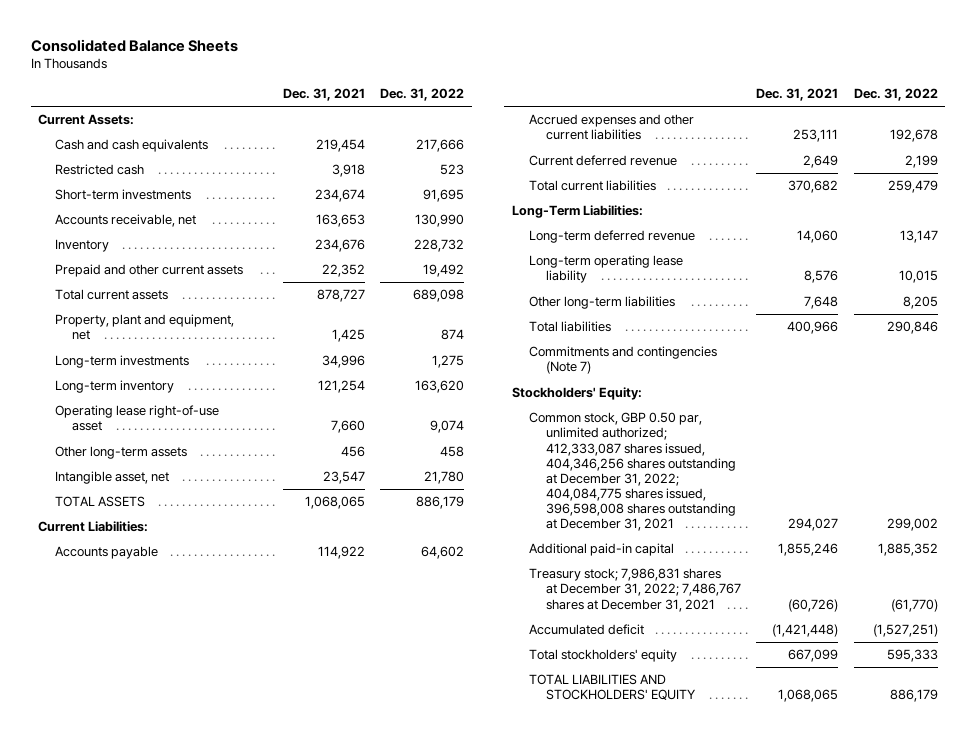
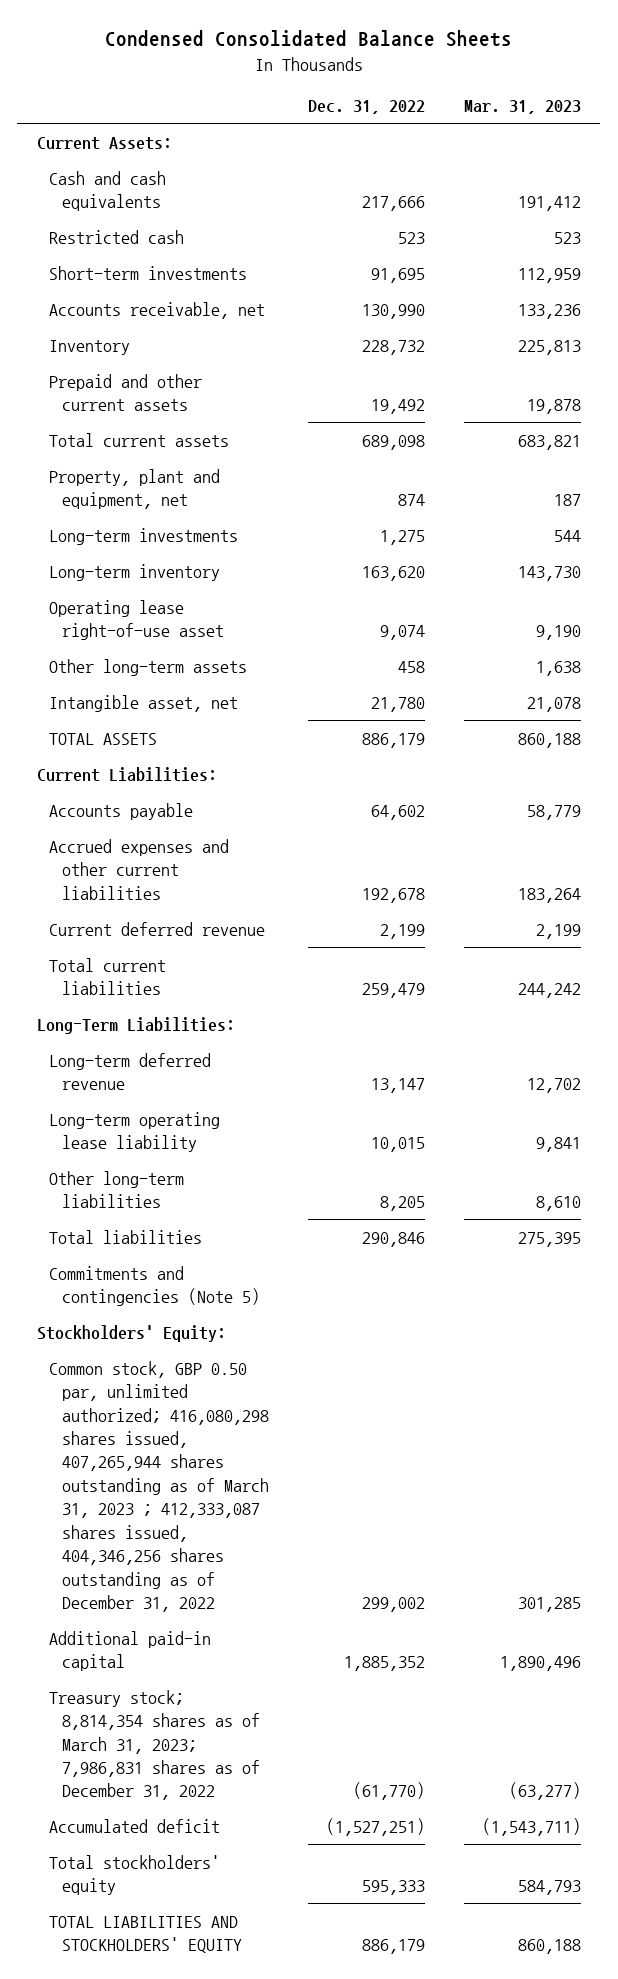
[30,38,238,52] Consolidated Balance Sheets -> [104,30,512,48] Condensed Consolidated Balance Sheets
[282,88,365,102] Dec. 31, 2021 -> none
none -> [463,100,581,115] Mar. 31, 2023
[528,346,717,375] Commitments and contingencies (Note 7) -> [49,1265,261,1307] Commitments and contingencies (Note 5)
[528,412,736,532] Common stock, GBP 0.50 par, unlimited authorized; 412,333,087 shares issued, 404,346,256 shares outstanding at December 31, 2022; 404,084,775 shares issued, 396,598,008 shares outstanding at December 31, 2021 -> [49,1360,270,1613] Common stock, GBP 0.50 par, unlimited authorized; 416,080,298 shares issued, 407,265,944 shares outstanding as of March 31, 2023 ; 412,333,087 shares issued, 404,346,256 shares outstanding as of December 31, 2022
[528,568,741,612] Treasury stock; 7,986,831 shares at December 31, 2022; 7,486,767 shares at December 31, 2021 -> [49,1689,261,1801] Treasury stock; 8,814,354 shares as of March 31, 2023; 7,986,831 shares as of December 31, 2022

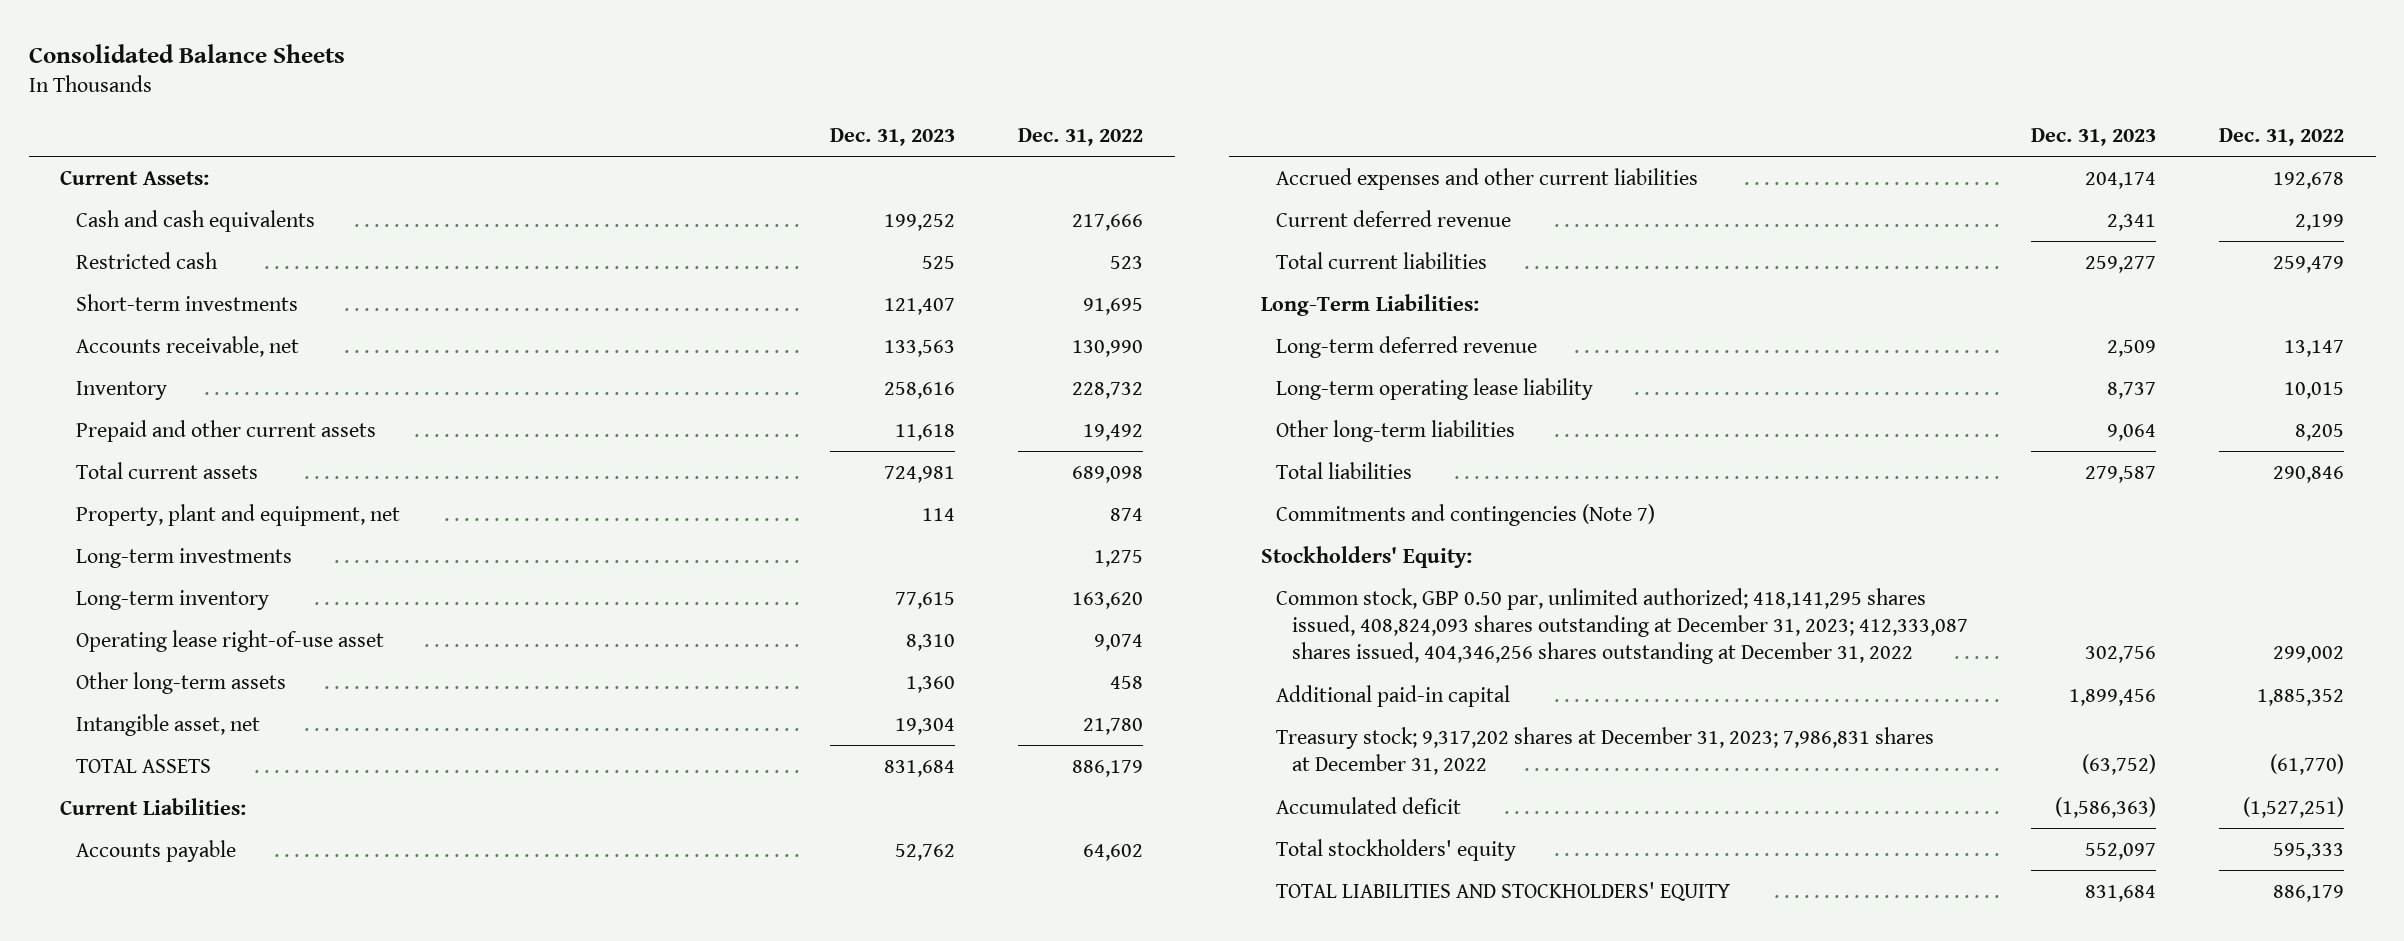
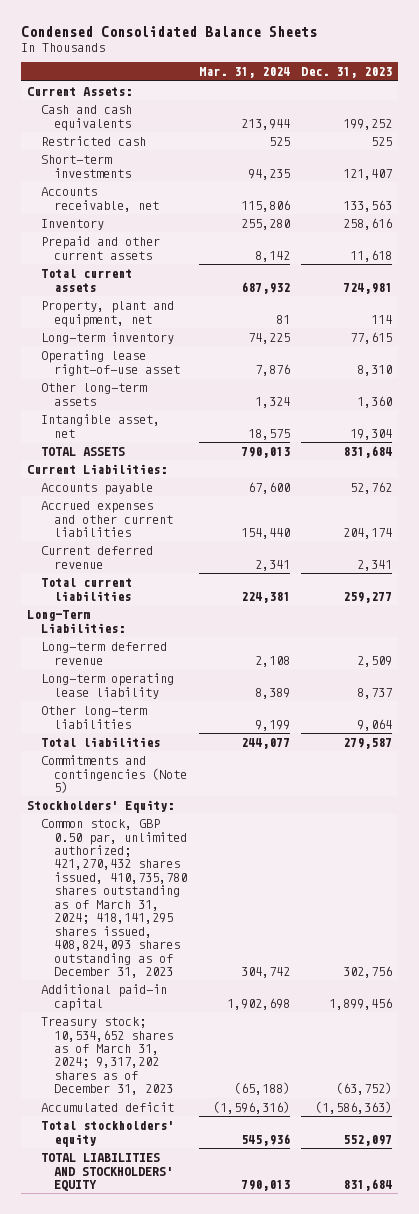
[28,43,345,63] Consolidated Balance Sheets -> [21,26,318,38] Condensed Consolidated Balance Sheets
[1018,127,1144,146] Dec. 31, 2022 -> none
none -> [198,67,290,79] Mar. 31, 2024
[75,548,292,569] Long-term investments -> none
[1276,504,1656,527] Commitments and contingencies (Note 7) -> [40,755,188,793] Commitments and contingencies (Note 5)
[1276,588,1968,665] Common stock, GBP 0.50 par, unlimited authorized; 418,141,295 shares issued, 408,824,093 shares outstanding at December 31, 2023; 412,333,087 shares issued, 404,346,256 shares outstanding at December 31, 2022 -> [40,819,188,978] Common stock, GBP 0.50 par, unlimited authorized; 421,270,432 shares issued, 410,735,780 shares outstanding as of March 31, 2024; 418,141,295 shares issued, 408,824,093 shares outstanding as of December 31, 2023
[1276,727,1935,776] Treasury stock; 9,317,202 shares at December 31, 2023; 7,986,831 shares at December 31, 2022 -> [40,1017,174,1096] Treasury stock; 10,534,652 shares as of March 31, 2024; 9,317,202 shares as of December 31, 2023

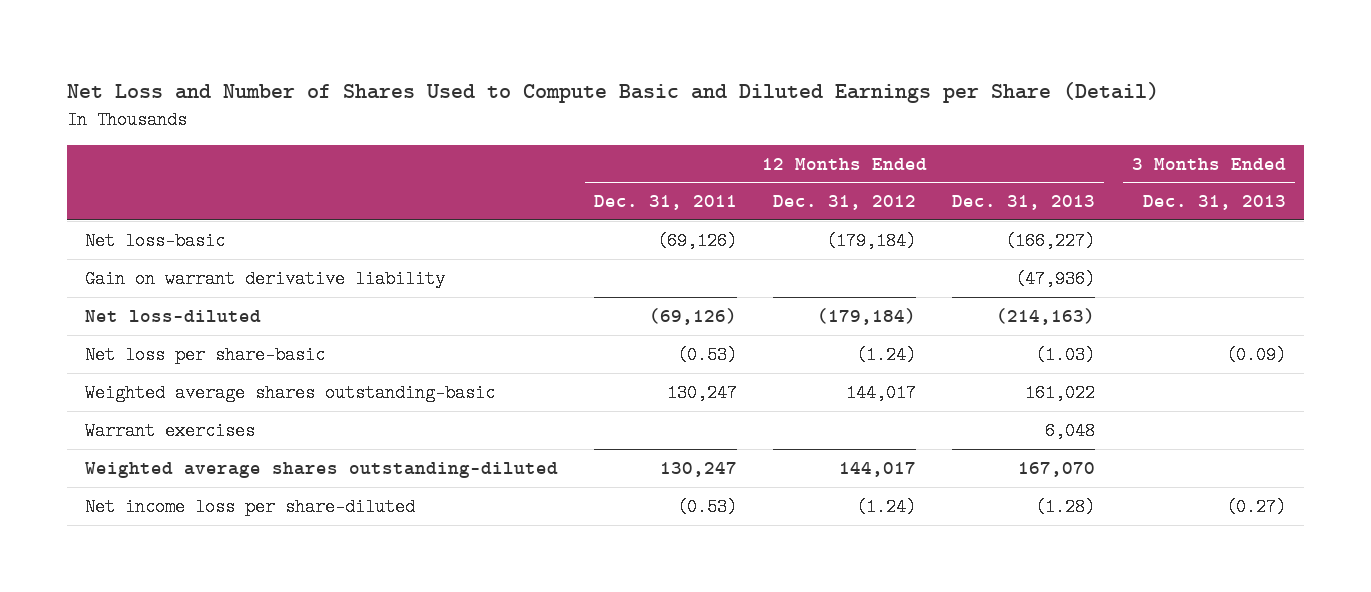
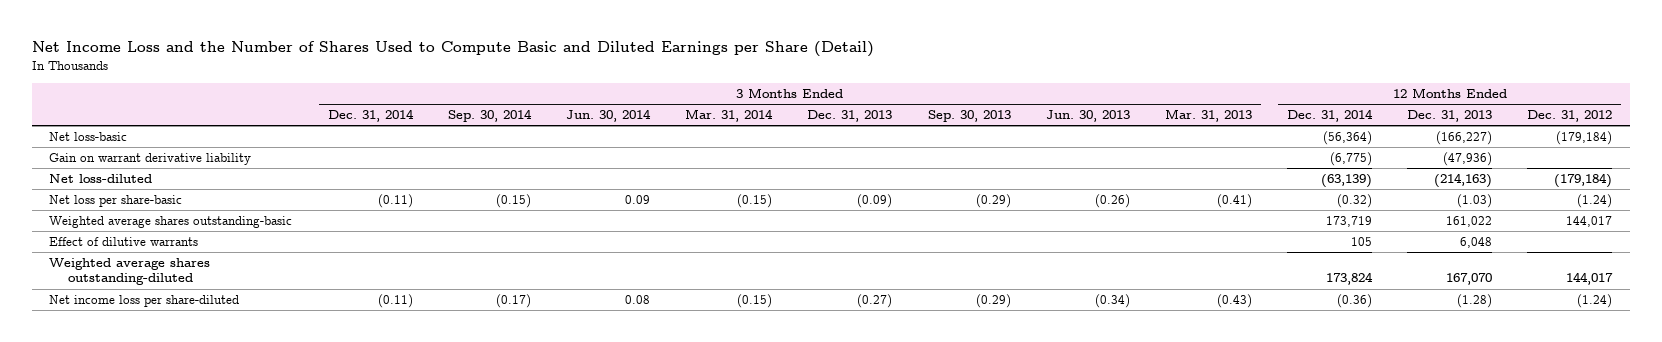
[67,82,1160,104] Net Loss and Number of Shares Used to Compute Basic and Diluted Earnings per Share (Detail) -> [31,41,874,58] Net Income Loss and the Number of Shares Used to Compute Basic and Diluted Earnings per Share (Detail)
[594,195,738,211] Dec. 31, 2011 -> none
none -> [327,109,414,123] Dec. 31, 2014
none -> [447,109,532,123] Sep. 30, 2014
none -> [565,109,651,123] Jun. 30, 2014
none -> [685,109,774,123] Mar. 31, 2014
none -> [927,110,1011,123] Sep. 30, 2013
none -> [1045,110,1130,123] Jun. 30, 2013
none -> [1164,109,1252,123] Mar. 31, 2013
none -> [1287,109,1374,123] Dec. 31, 2014
[85,421,256,440] Warrant exercises -> [49,237,199,247] Effect of dilutive warrants

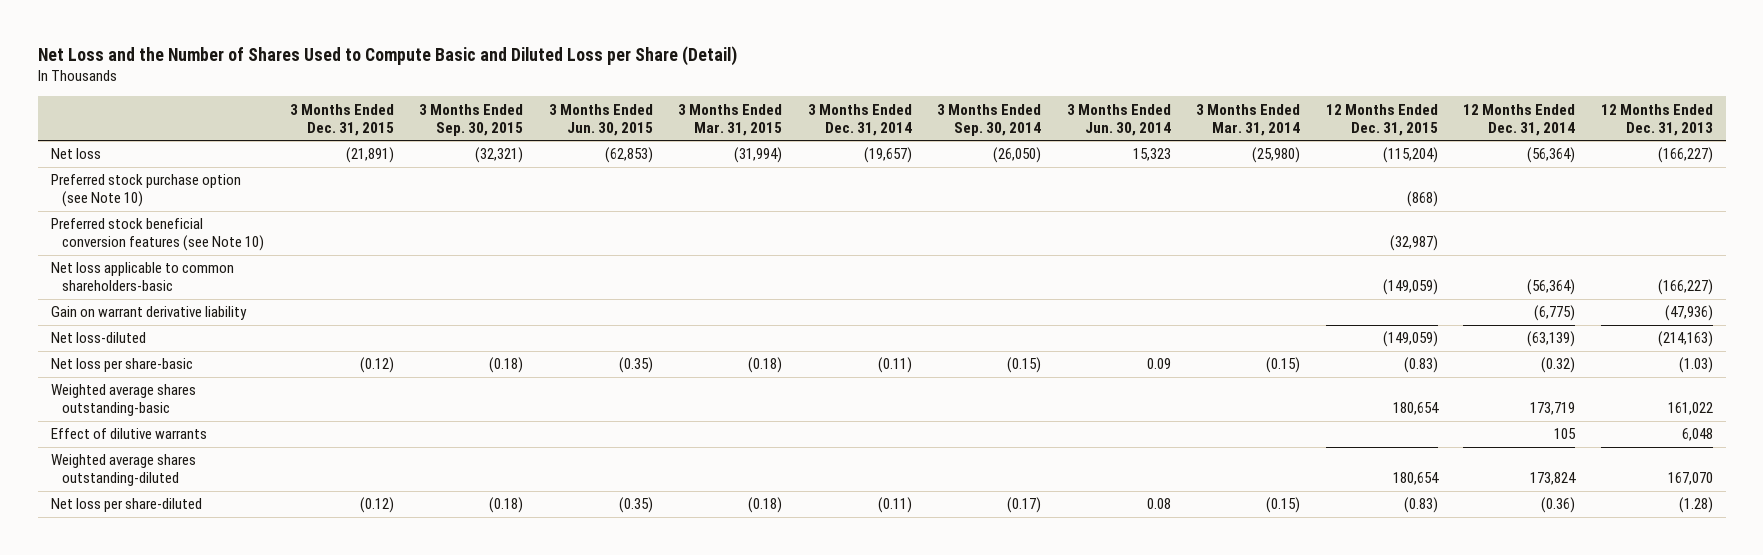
[31,41,874,58] Net Income Loss and the Number of Shares Used to Compute Basic and Diluted Earnings per Share (Detail) -> [37,46,737,67] Net Loss and the Number of Shares Used to Compute Basic and Diluted Loss per Share (Detail)
[807,110,893,123] Dec. 31, 2013 -> none
[927,110,1011,123] Sep. 30, 2013 -> none
[1045,110,1130,123] Jun. 30, 2013 -> none
[1164,109,1252,123] Mar. 31, 2013 -> none
[1527,110,1613,123] Dec. 31, 2012 -> none
none -> [289,103,394,136] 3 Months Ended Dec. 31, 2015
none -> [419,103,524,136] 3 Months Ended Sep. 30, 2015
none -> [548,103,653,136] 3 Months Ended Jun. 30, 2015
none -> [678,103,783,136] 3 Months Ended Mar. 31, 2015
none -> [1325,103,1438,136] 12 Months Ended Dec. 31, 2015
none -> [50,148,101,160] Net loss
none -> [50,174,241,208] Preferred stock purchase option (see Note 10)
none -> [50,218,265,252] Preferred stock beneficial conversion features (see Note 10)
[49,132,128,142] Net loss-basic -> [50,262,234,292] Net loss applicable to common shareholders-basic
[49,295,240,308] Net income loss per share-diluted -> [50,498,202,513] Net loss per share-diluted

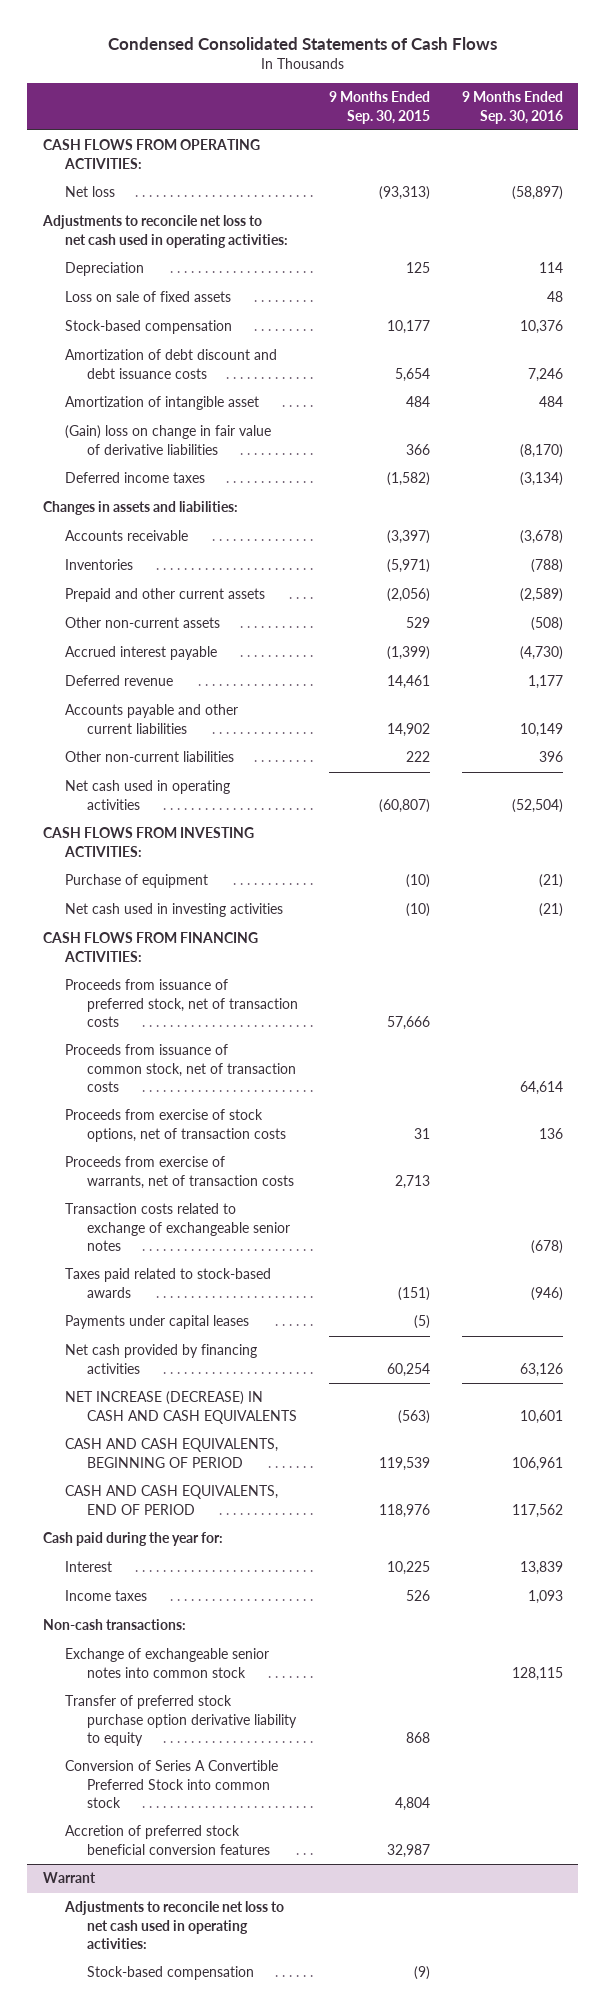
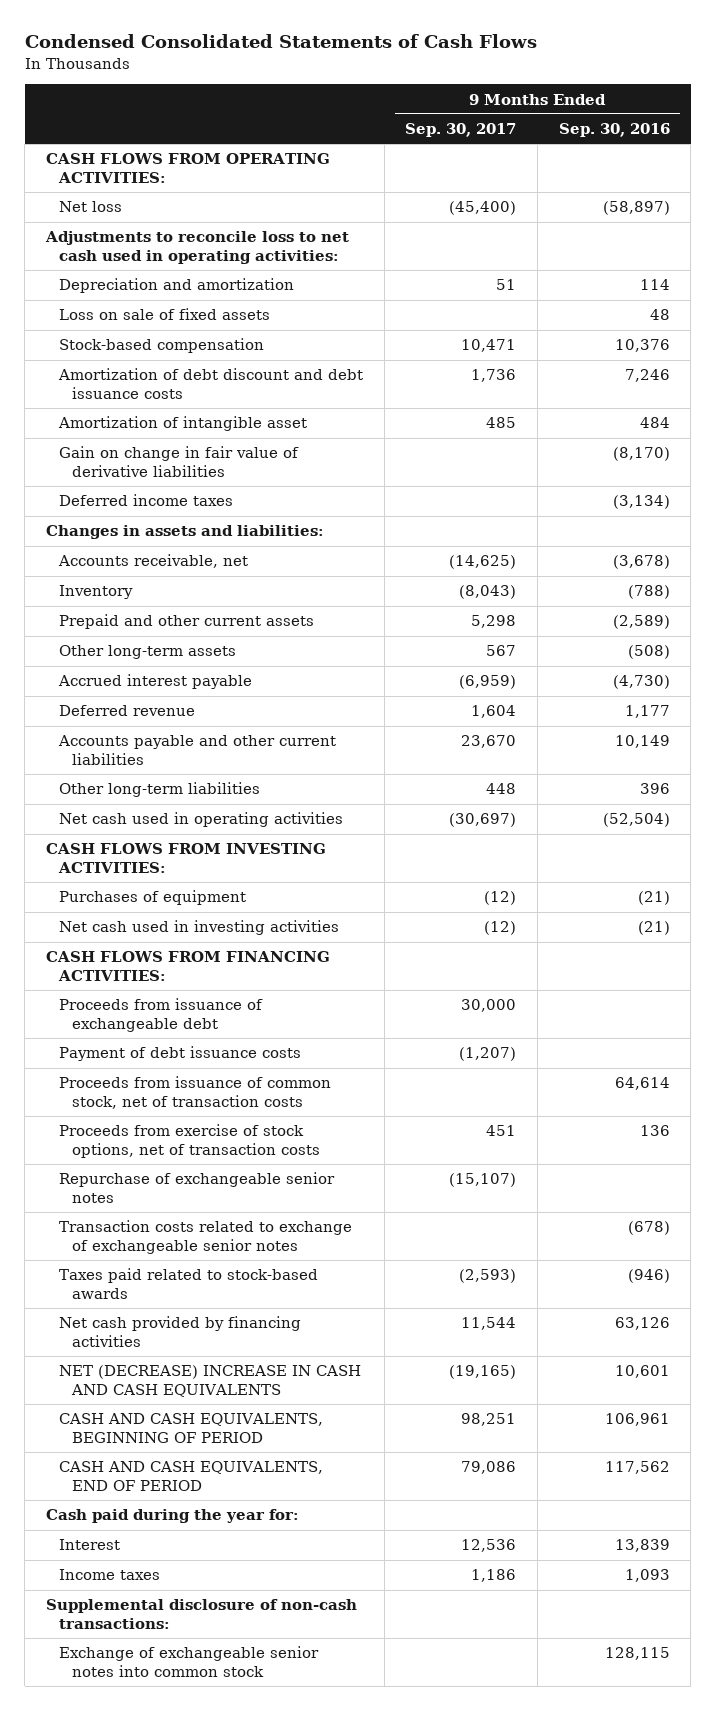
[329,91,431,124] 9 Months Ended Sep. 30, 2015 -> none
none -> [405,123,517,138] Sep. 30, 2017
[42,215,288,248] Adjustments to reconcile net loss to net cash used in operating activities: -> [44,231,349,264] Adjustments to reconcile loss to net cash used in operating activities:
[64,262,144,277] Depreciation -> [58,278,294,294] Depreciation and amortization
[64,425,271,455] (Gain) loss on change in fair value of derivative liabilities -> [58,446,299,477] Gain on change in fair value of derivative liabilities
[64,530,188,542] Accounts receivable -> [57,554,248,569] Accounts receivable, net
[64,559,133,571] Inventories -> [58,585,133,600] Inventory
[64,617,220,629] Other non-current assets -> [58,645,236,660] Other long-term assets
[64,751,234,763] Other non-current liabilities -> [58,782,260,798] Other long-term liabilities
[64,874,208,889] Purchase of equipment -> [58,890,246,906] Purchases of equipment
[64,979,298,1027] Proceeds from issuance of preferred stock, net of transaction costs -> none
none -> [58,998,263,1032] Proceeds from issuance of exchangeable debt
none -> [58,1046,301,1062] Payment of debt issuance costs
[64,1156,294,1189] Proceeds from exercise of warrants, net of transaction costs -> none
none -> [58,1172,335,1203] Repurchase of exchangeable senior notes
[64,1315,249,1330] Payments under capital leases -> none
[64,1391,297,1424] NET INCREASE (DECREASE) IN CASH AND CASH EQUIVALENTS -> [58,1365,361,1397] NET (DECREASE) INCREASE IN CASH AND CASH EQUIVALENTS
[43,1619,187,1631] Non-cash transactions: -> [45,1599,357,1629] Supplemental disclosure of non-cash transactions:
[64,1695,297,1746] Transfer of preferred stock purchase option derivative liability to equity -> none
[64,1760,278,1808] Conversion of Series A Convertible Preferred Stock into common stock -> none
[64,1825,270,1855] Accretion of preferred stock beneficial conversion features -> none
[43,1872,97,1884] Warrant -> none
[63,1901,284,1949] Adjustments to reconcile net loss to net cash used in operating activities: -> none
[86,1966,254,1981] Stock-based compensation -> none

